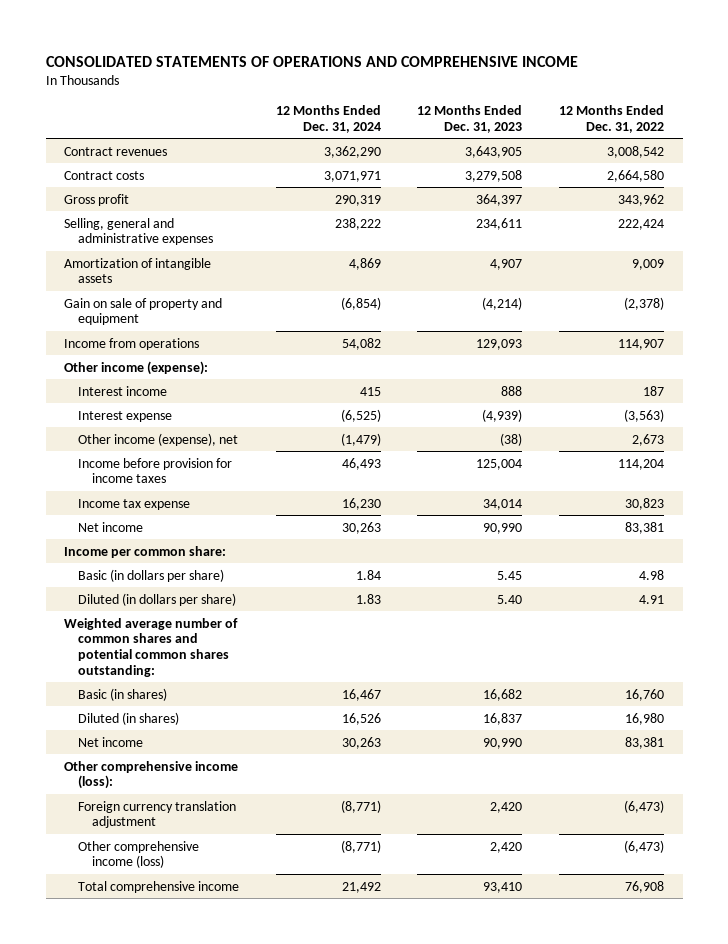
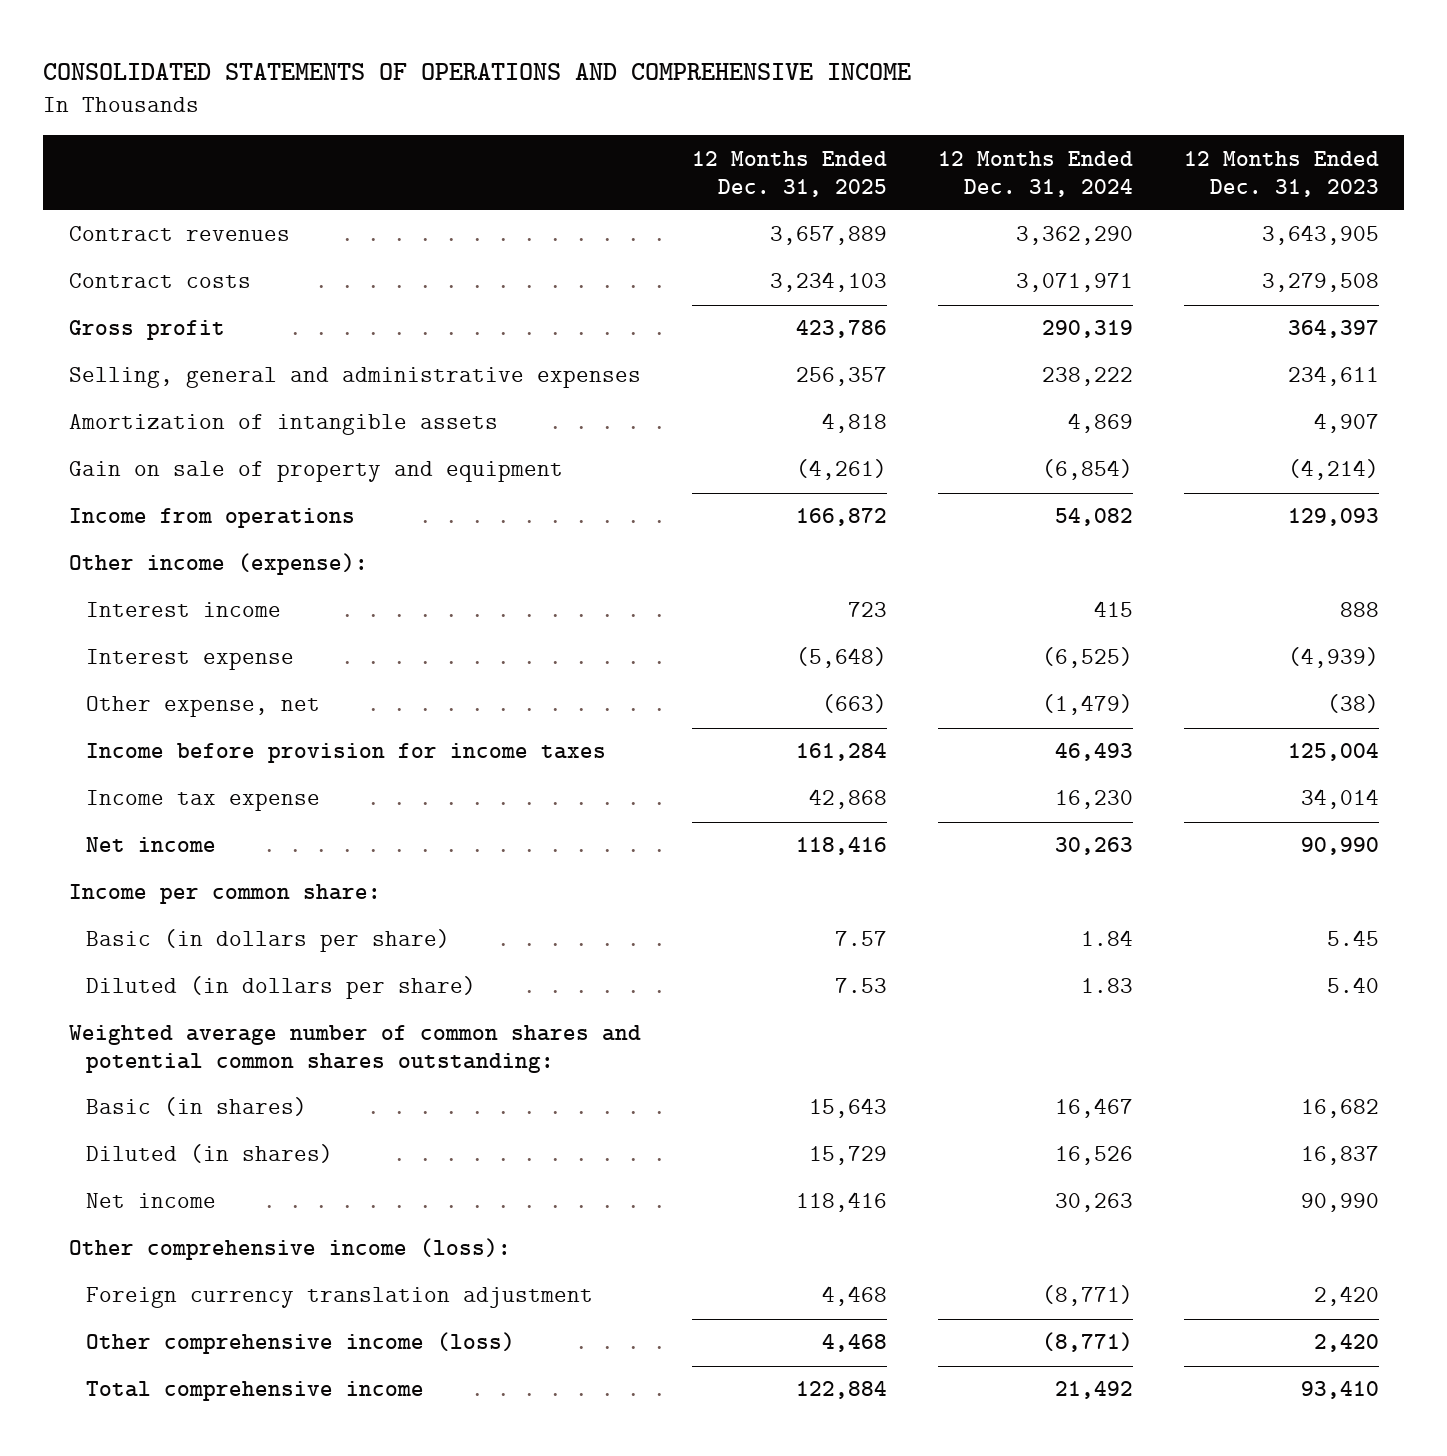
[559,104,665,133] 12 Months Ended Dec. 31, 2022 -> none
none -> [691,150,887,197] 12 Months Ended Dec. 31, 2025
[77,432,238,446] Other income (expense), net -> [86,696,321,718] Other expense, net

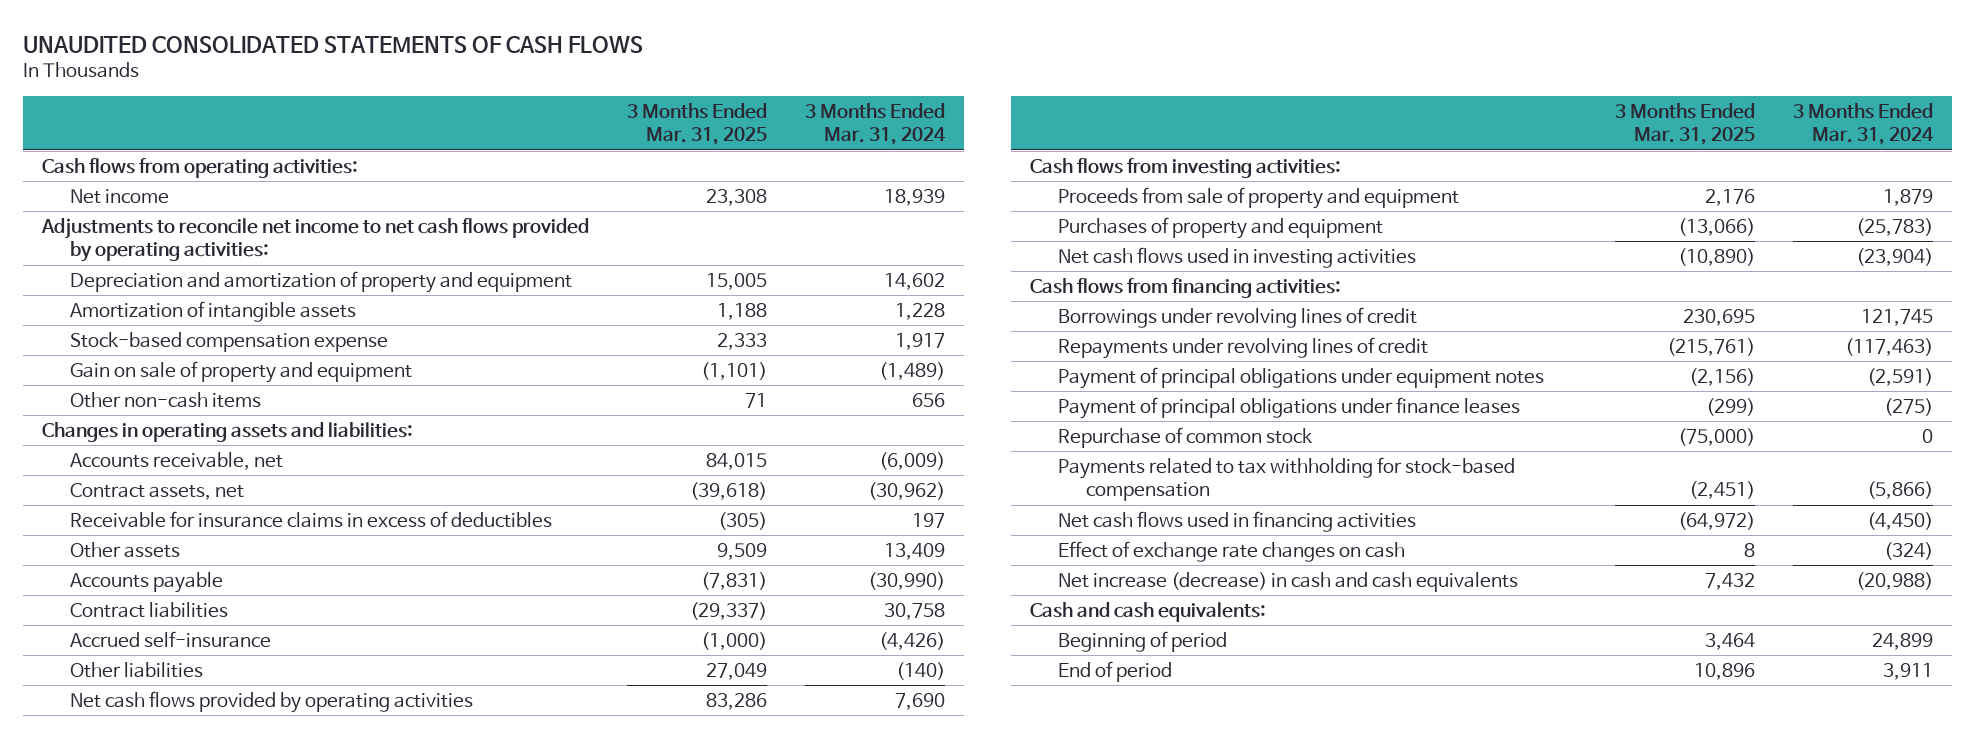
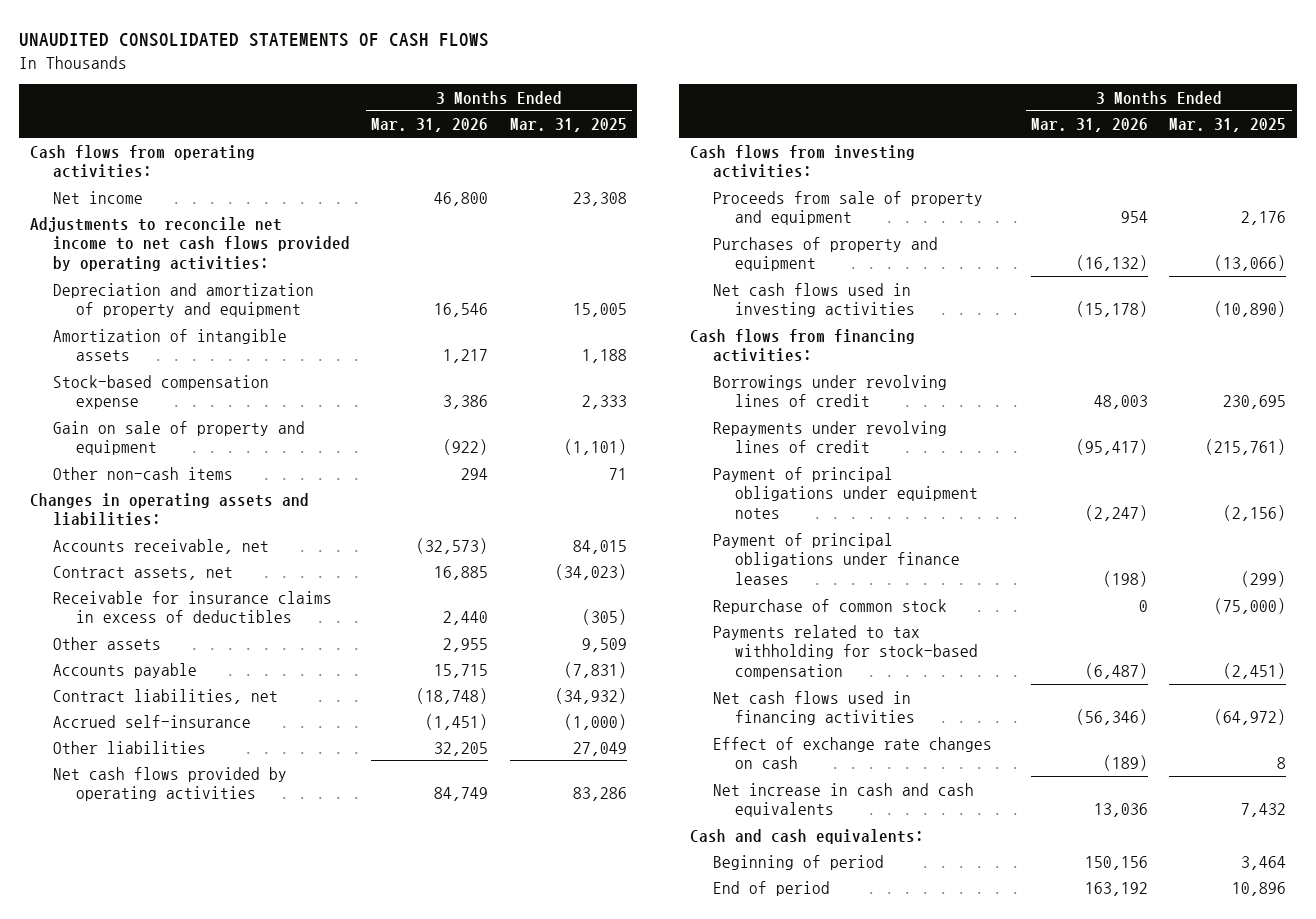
[804,102,946,146] 3 Months Ended Mar. 31, 2024 -> none
none -> [371,118,489,133] Mar. 31, 2026
[689,481,767,500] (39,618) -> [554,563,627,580] (34,023)
[70,601,229,618] Contract liabilities -> [52,688,278,704] Contract liabilities, net
[689,601,767,620] (29,337) -> [554,687,627,704] (34,932)
[1057,571,1518,592] Net increase (decrease) in cash and cash equivalents -> [712,782,974,818] Net increase in cash and cash equivalents

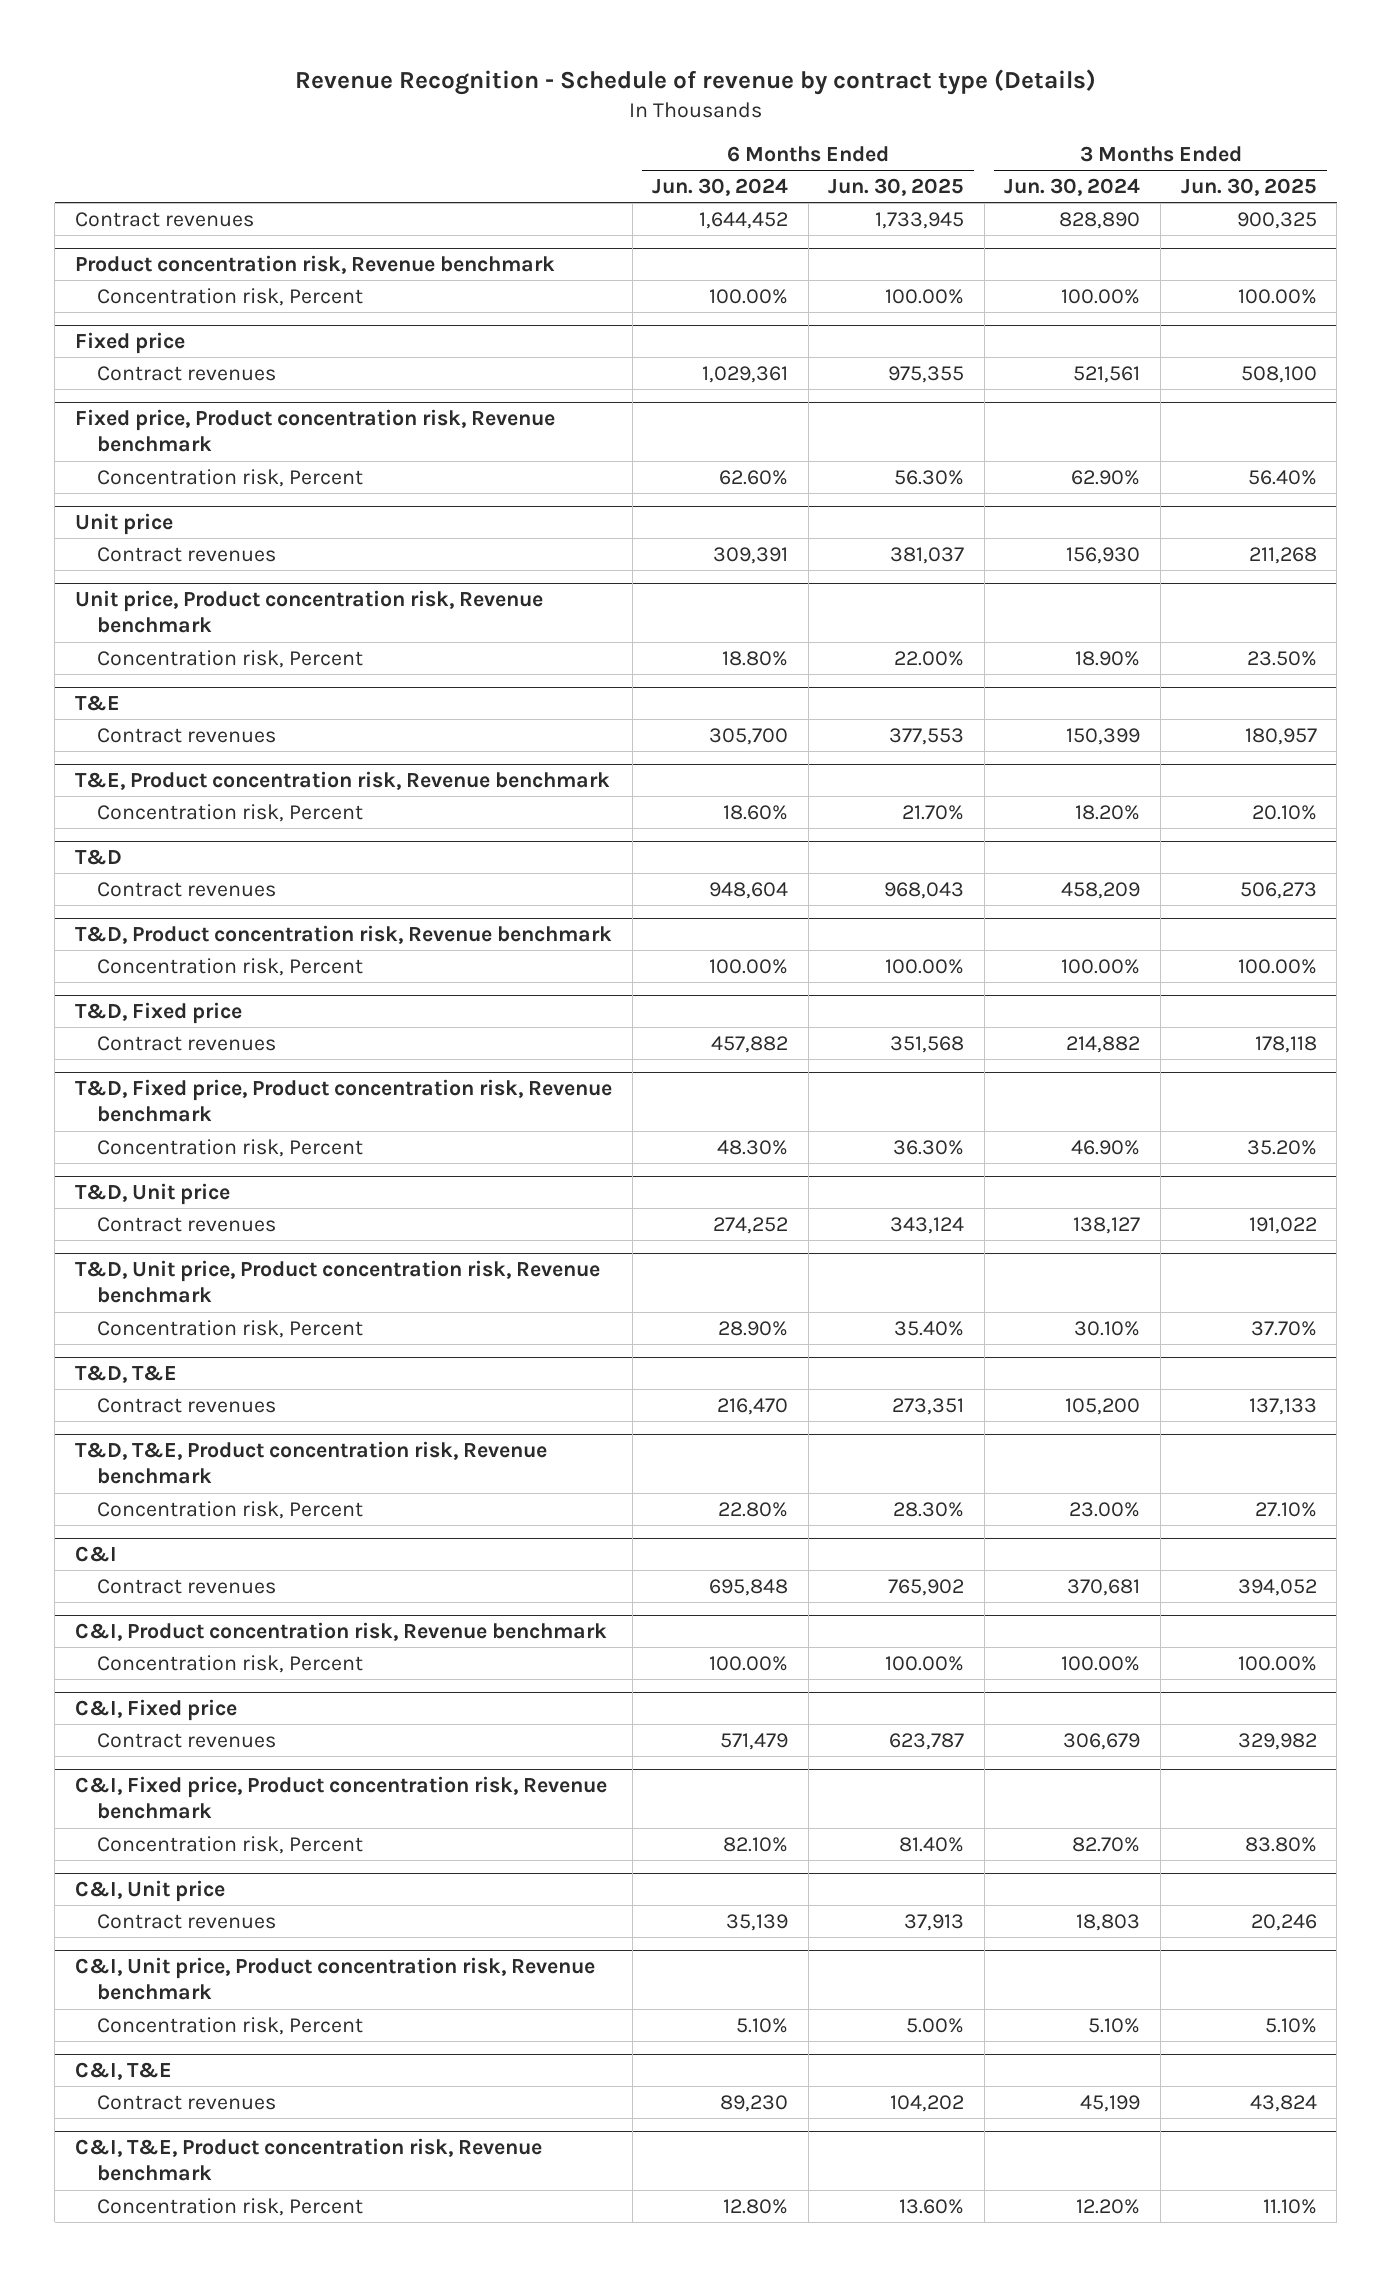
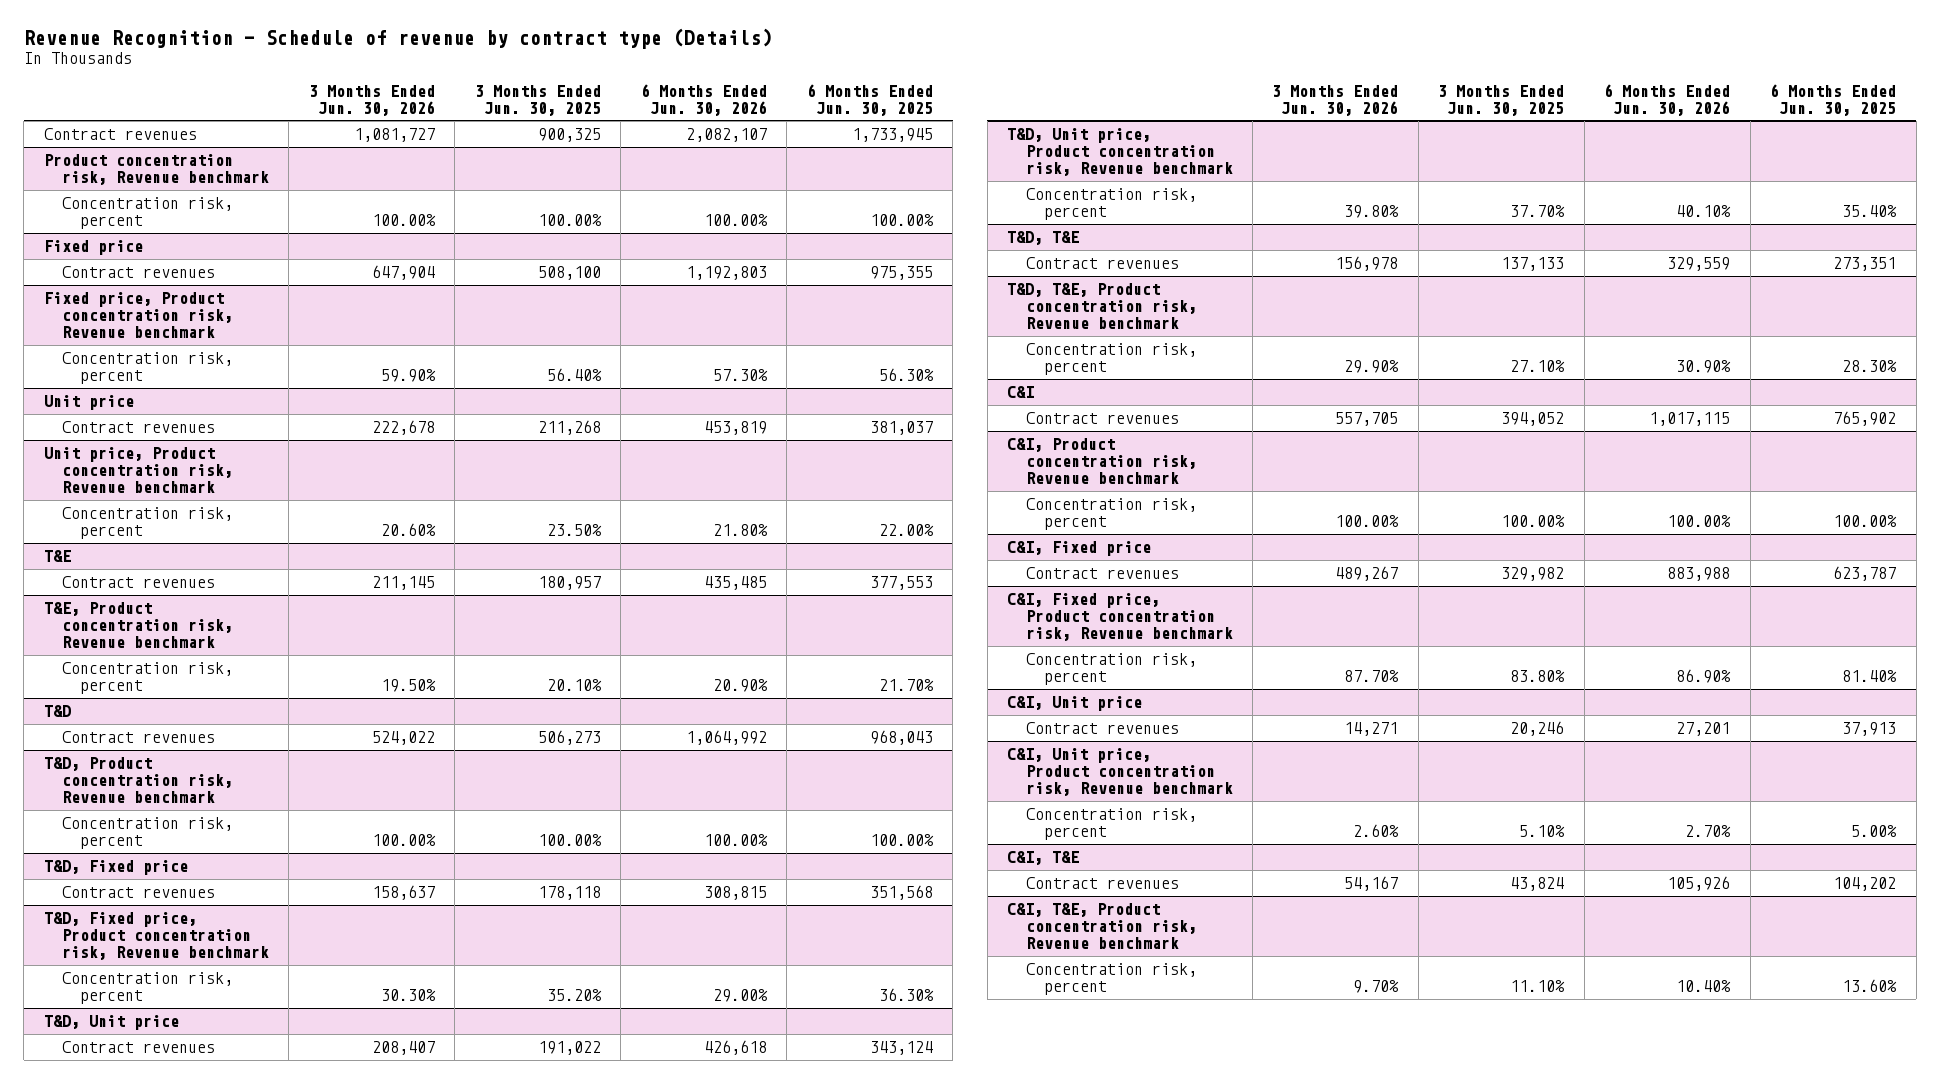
[652,178,789,197] Jun. 30, 2024 -> none
[1004,178,1141,197] Jun. 30, 2024 -> none
none -> [308,84,435,116] 3 Months Ended Jun. 30, 2026
none -> [640,83,767,116] 6 Months Ended Jun. 30, 2026
[96,287,363,306] Concentration risk, Percent -> [61,197,233,230] Concentration risk, percent
[96,468,363,487] Concentration risk, Percent -> [61,352,233,385] Concentration risk, percent
[96,649,363,668] Concentration risk, Percent -> [61,507,233,540] Concentration risk, percent
[96,803,363,822] Concentration risk, Percent -> [61,662,233,695] Concentration risk, percent
[96,957,363,976] Concentration risk, Percent -> [61,817,233,850] Concentration risk, percent
[96,1138,363,1157] Concentration risk, Percent -> [61,972,233,1005] Concentration risk, percent
[96,1319,363,1338] Concentration risk, Percent -> [1025,188,1197,221] Concentration risk, percent
[96,1500,363,1519] Concentration risk, Percent -> [1025,343,1197,376] Concentration risk, percent
[96,1654,363,1673] Concentration risk, Percent -> [1025,498,1197,531] Concentration risk, percent
[96,1835,363,1854] Concentration risk, Percent -> [1025,653,1197,686] Concentration risk, percent
[96,2016,363,2035] Concentration risk, Percent -> [1025,808,1197,841] Concentration risk, percent
[96,2197,363,2216] Concentration risk, Percent -> [1025,963,1197,996] Concentration risk, percent

